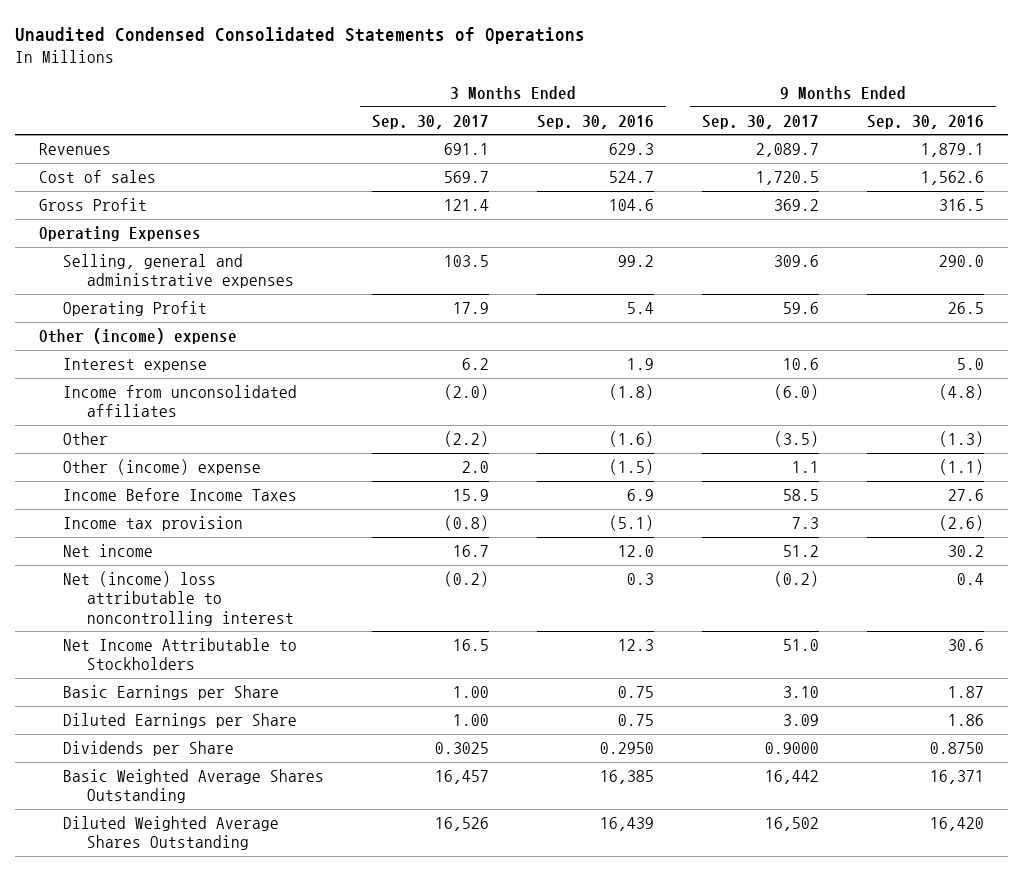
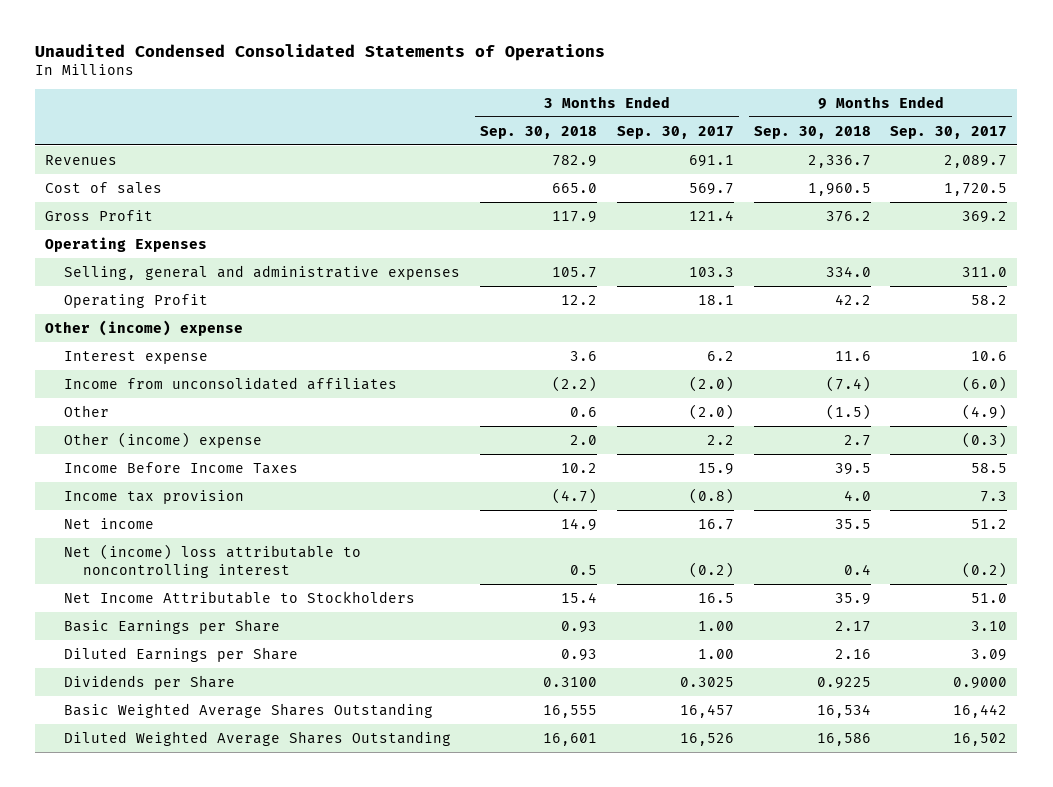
[537,114,655,129] Sep. 30, 2016 -> none
[867,114,985,129] Sep. 30, 2016 -> none
none -> [479,125,597,139] Sep. 30, 2018
none -> [753,125,871,139] Sep. 30, 2018
[444,255,490,268] 103.5 -> [688,266,734,277] 103.3
[774,255,820,268] 309.6 -> [962,266,1008,277] 311.0
[453,302,490,315] 17.9 -> [697,294,734,305] 18.1
[783,302,820,315] 59.6 -> [971,294,1008,305] 58.2
[444,431,490,448] (2.2) -> [688,403,734,420] (2.0)
[774,431,820,448] (3.5) -> [962,403,1008,420] (4.9)
[462,461,490,474] 2.0 -> [706,434,734,445] 2.2
[792,461,820,474] 1.1 -> [962,431,1008,448] (0.3)

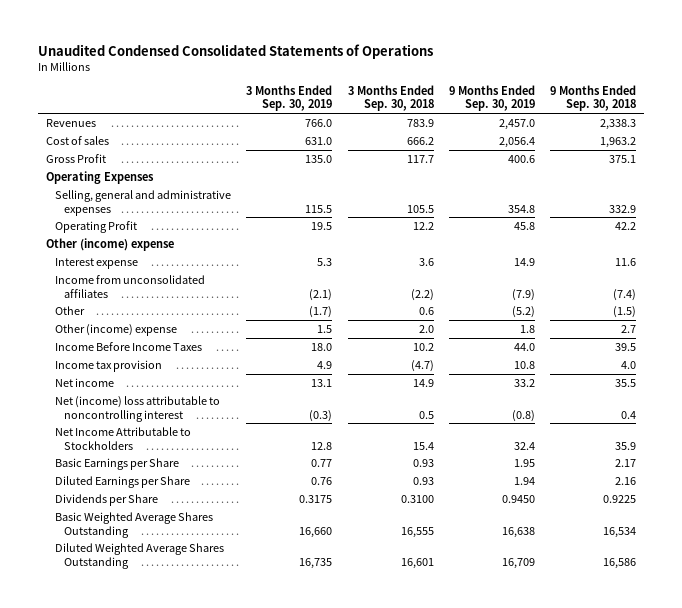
[616,125,734,139] Sep. 30, 2017 -> none
[890,125,1008,139] Sep. 30, 2017 -> none
none -> [246,84,333,112] 3 Months Ended Sep. 30, 2019
none -> [448,84,535,112] 9 Months Ended Sep. 30, 2019
[551,154,597,167] 782.9 -> [406,118,434,127] 783.9
[807,154,871,168] 2,336.7 -> [600,118,637,130] 2,338.3
[551,182,597,193] 665.0 -> [406,136,434,145] 666.2
[807,182,871,196] 1,960.5 -> [600,136,637,148] 1,963.2
[551,210,597,223] 117.9 -> [406,154,434,163] 117.7
[825,210,871,222] 376.2 -> [609,154,637,163] 375.1
[551,266,597,278] 105.7 -> [406,204,434,213] 105.5
[825,265,871,277] 334.0 -> [609,204,637,213] 332.9

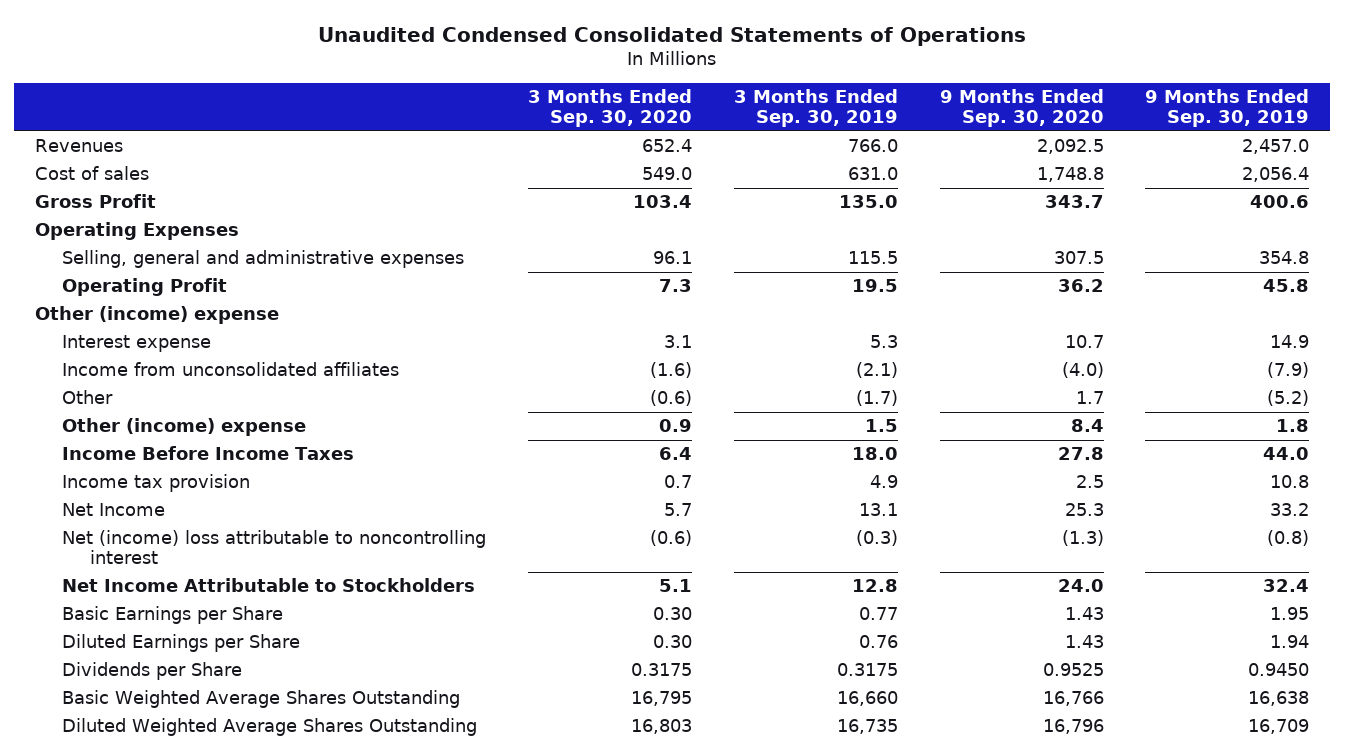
[347,84,434,112] 3 Months Ended Sep. 30, 2018 -> none
[550,84,637,112] 9 Months Ended Sep. 30, 2018 -> none
none -> [528,89,693,128] 3 Months Ended Sep. 30, 2020
none -> [939,89,1104,128] 9 Months Ended Sep. 30, 2020
[54,377,114,387] Net income -> [62,503,166,517] Net Income

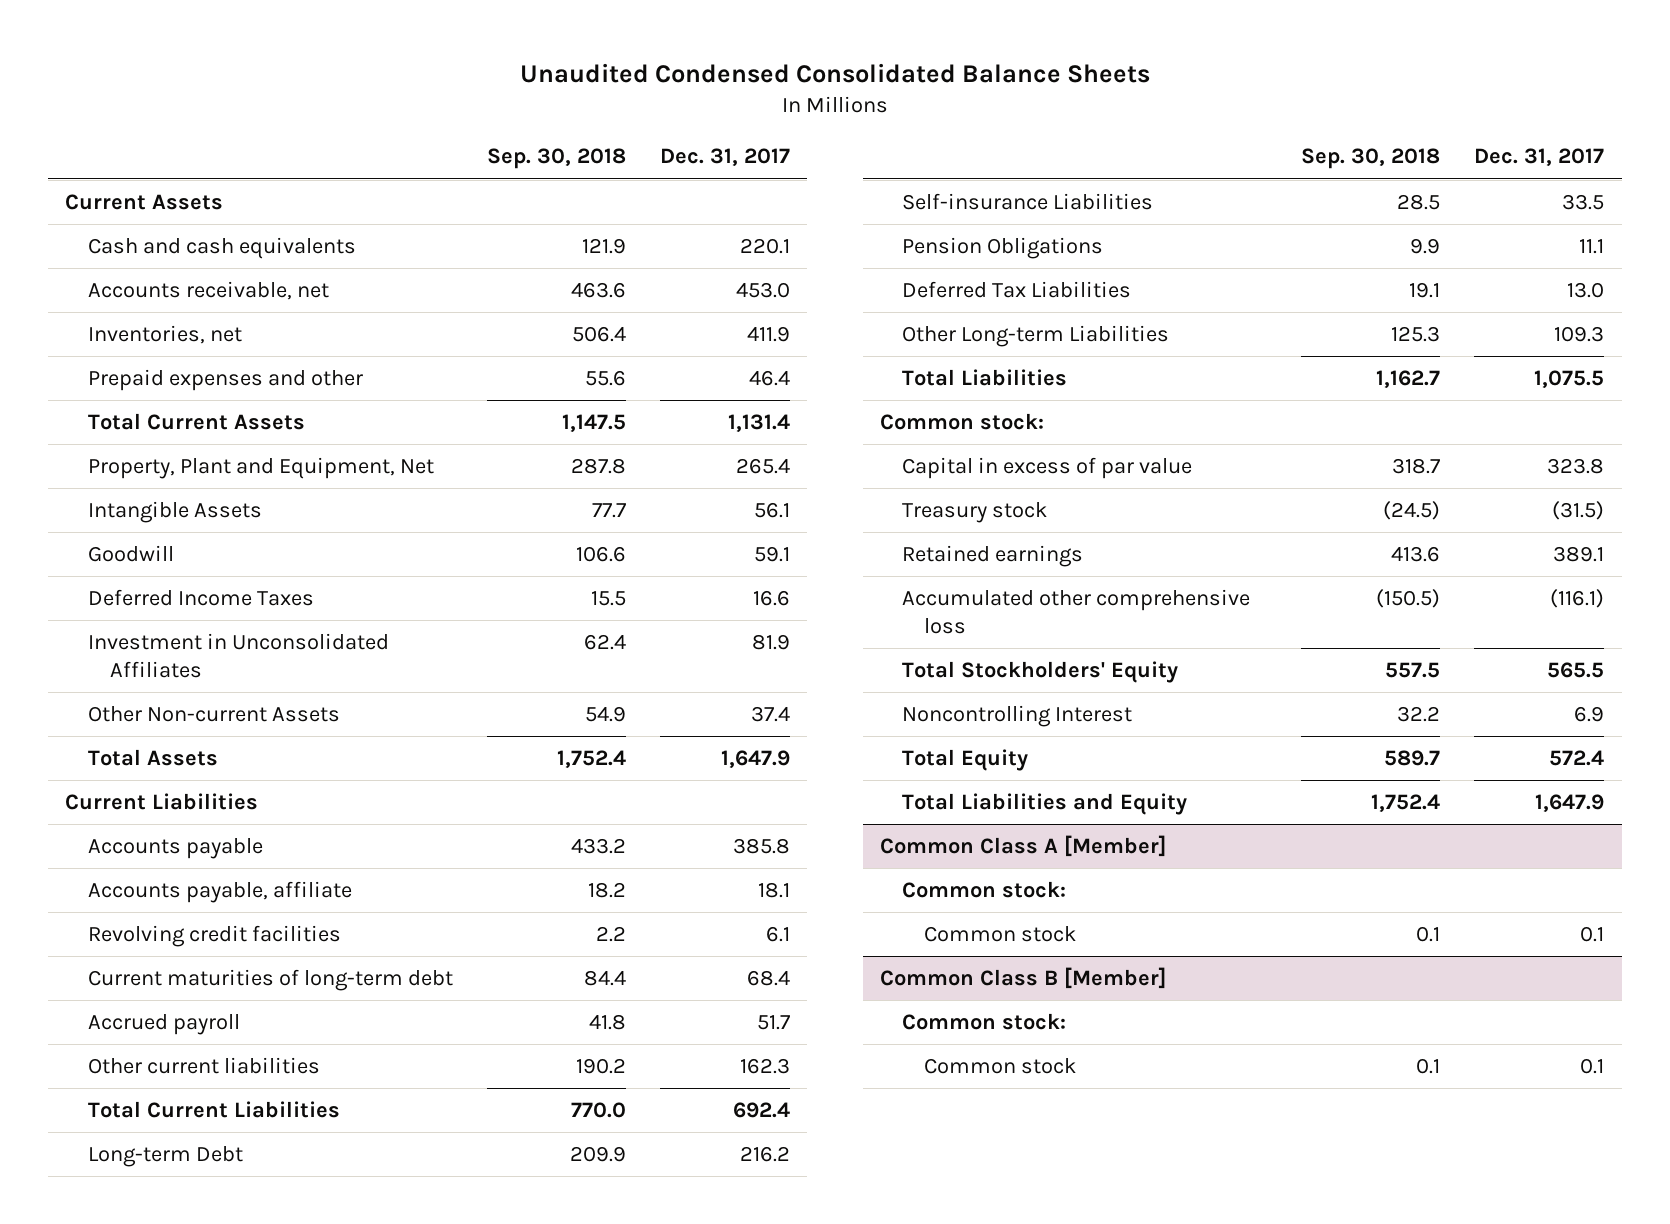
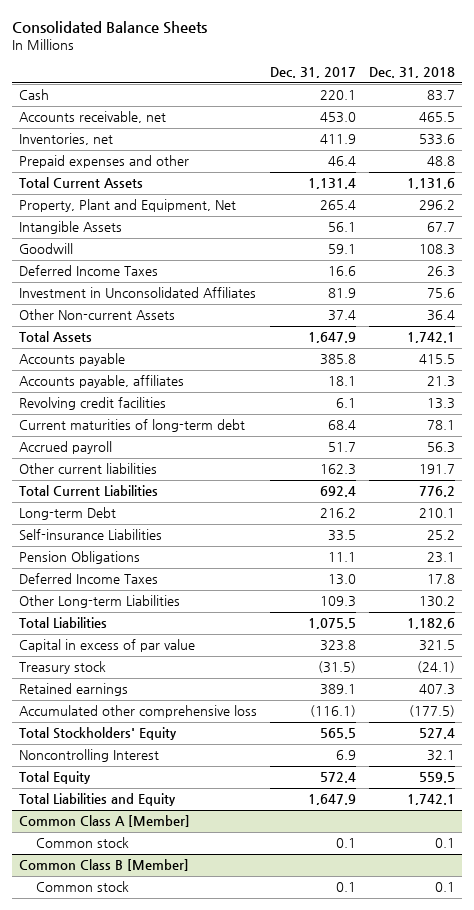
[519,63,1150,84] Unaudited Condensed Consolidated Balance Sheets -> [12,20,208,34] Consolidated Balance Sheets
[486,148,626,170] Sep. 30, 2018 -> none
none -> [369,67,456,79] Dec. 31, 2018
[65,194,224,211] Current Assets -> none
[87,237,356,260] Cash and cash equivalents -> [18,89,49,101] Cash
[65,793,259,811] Current Liabilities -> none
[87,881,352,904] Accounts payable, affiliate -> [18,375,184,389] Accounts payable, affiliates
[902,281,1132,299] Deferred Tax Liabilities -> [18,573,158,585] Deferred Income Taxes
[879,413,1044,431] Common stock: -> none
[902,881,1067,899] Common stock: -> none
[902,1013,1067,1031] Common stock: -> none

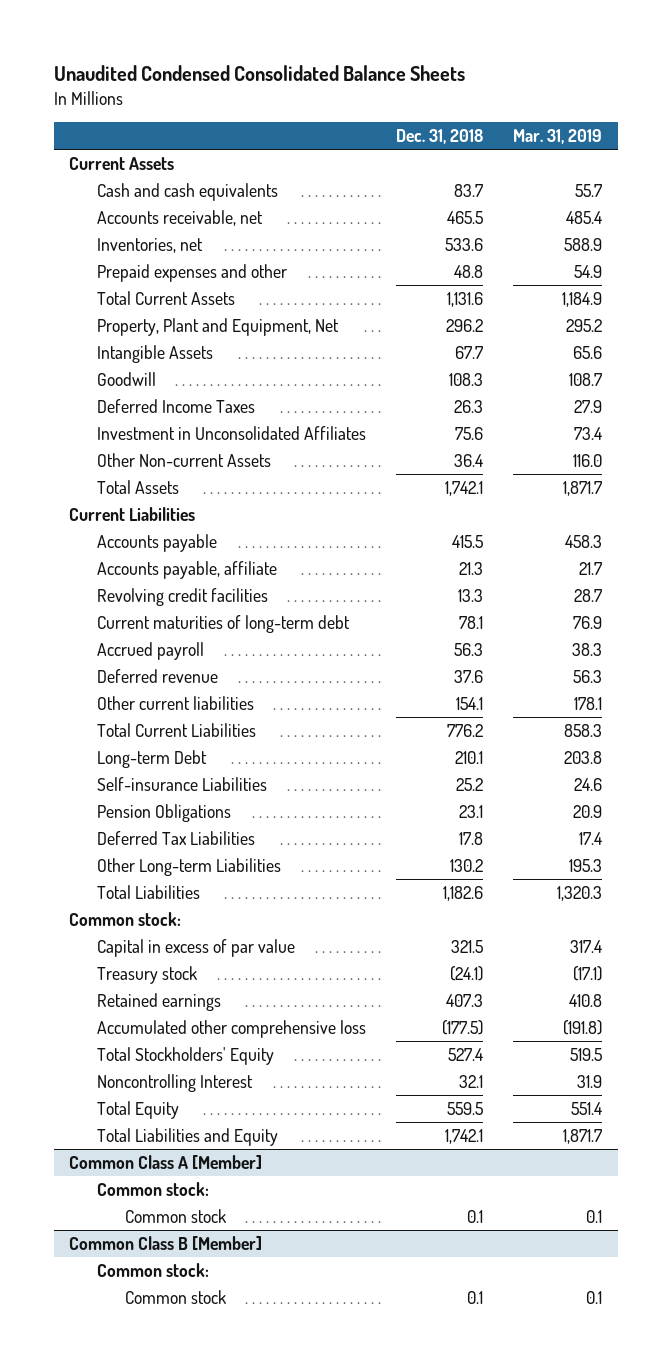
[12,20,208,34] Consolidated Balance Sheets -> [53,65,465,82] Unaudited Condensed Consolidated Balance Sheets
[270,67,357,79] Dec. 31, 2017 -> none
none -> [513,129,603,145] Mar. 31, 2019
none -> [69,157,175,171] Current Assets
[18,89,49,101] Cash -> [96,183,278,202] Cash and cash equivalents
none -> [69,507,196,522] Current Liabilities
[18,375,184,389] Accounts payable, affiliates -> [96,561,277,580] Accounts payable, affiliate
none -> [96,669,218,684] Deferred revenue
[419,464,456,475] 191.7 -> [456,697,484,711] 154.1
[18,573,158,585] Deferred Income Taxes -> [96,831,255,846] Deferred Tax Liabilities
none -> [69,912,182,927] Common stock:
none -> [96,1182,209,1197] Common stock:
none -> [96,1263,209,1278] Common stock:

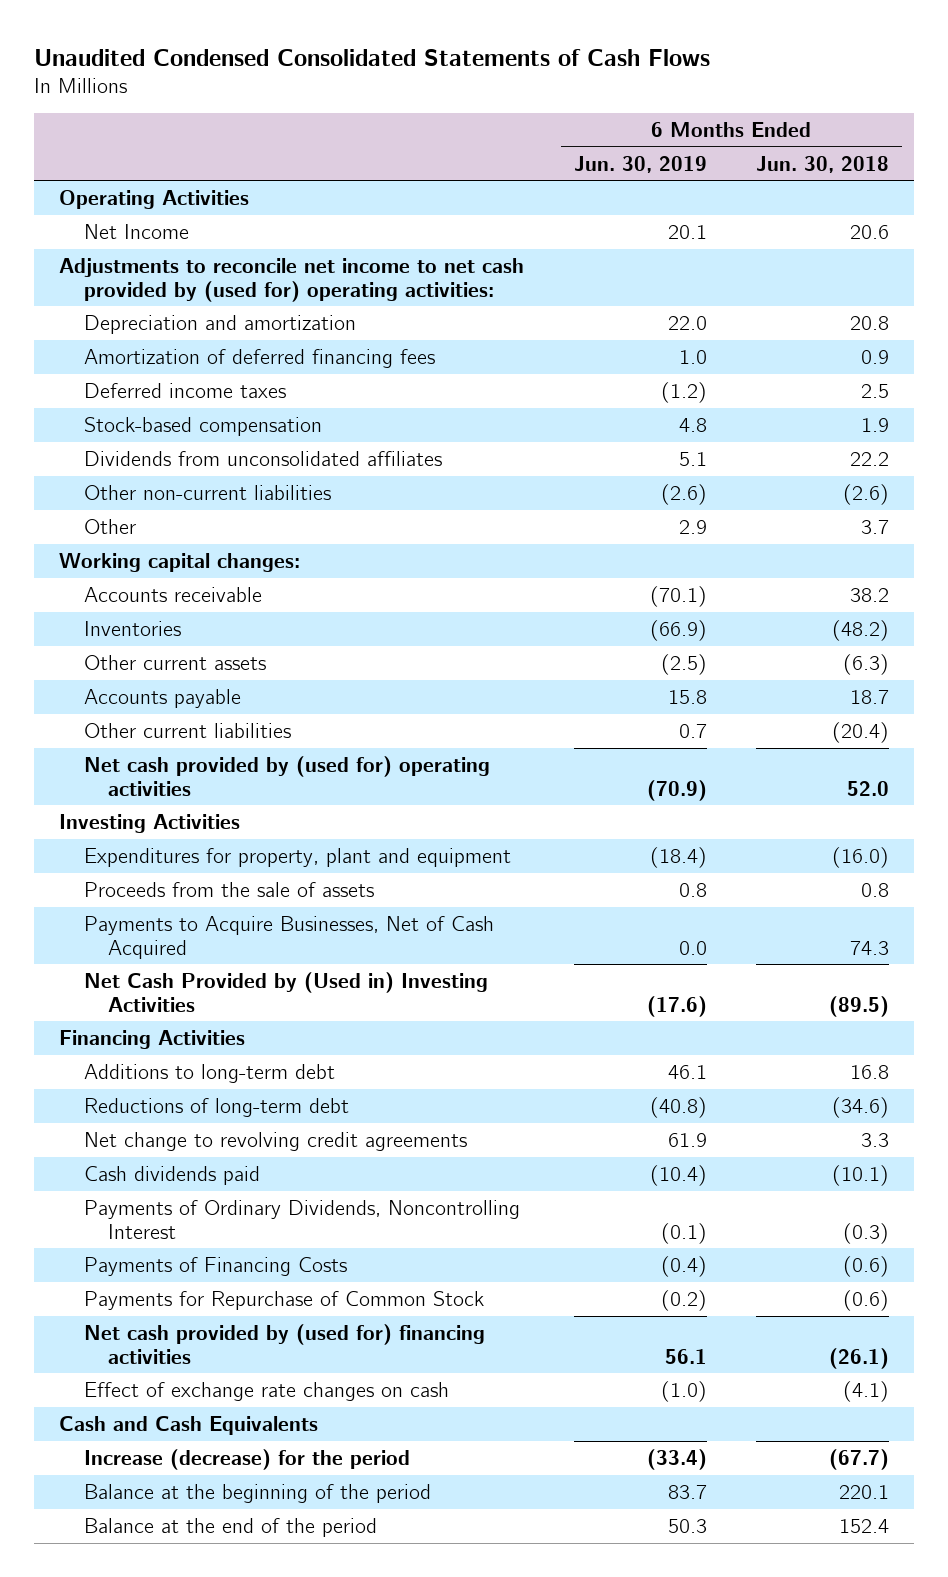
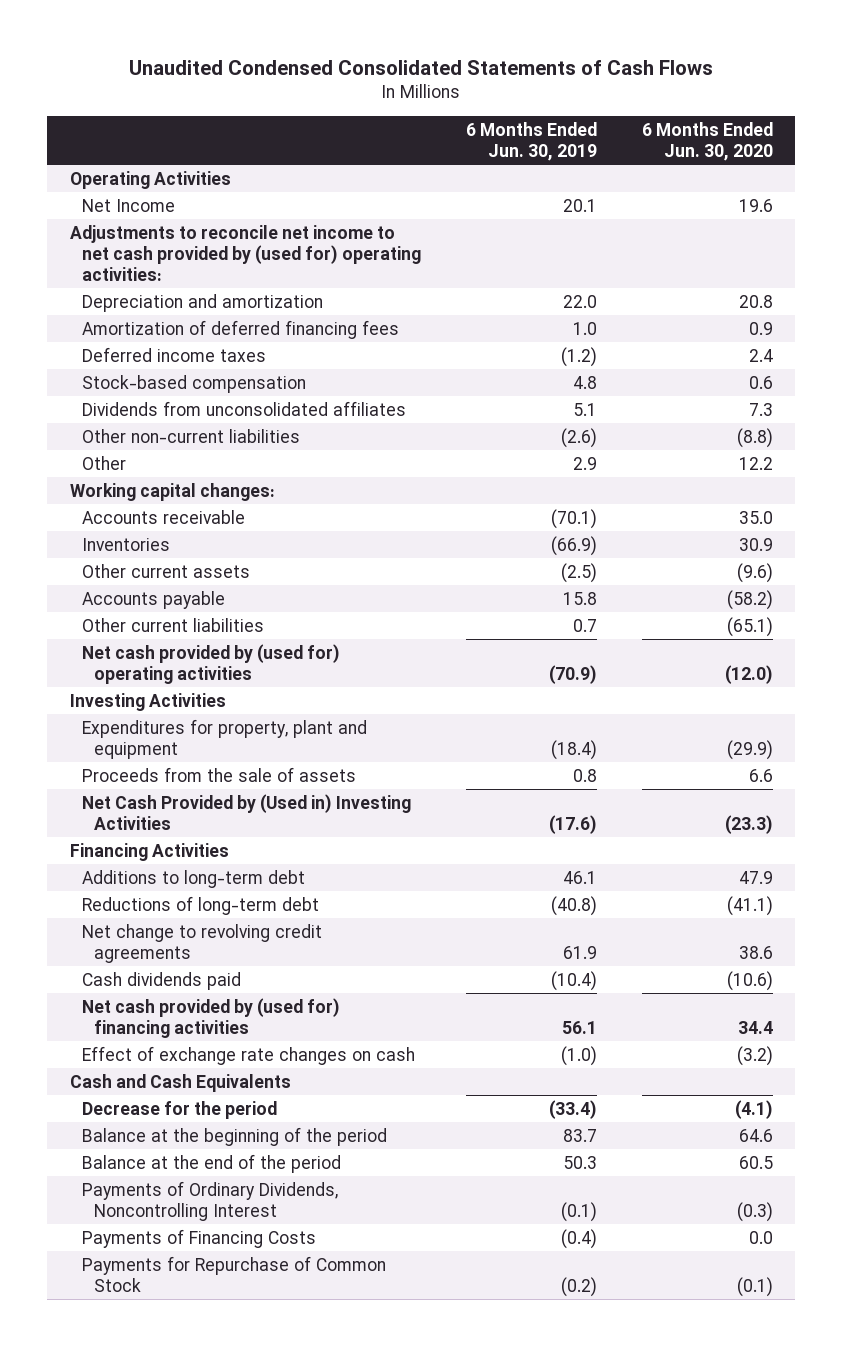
[756,155,890,173] Jun. 30, 2018 -> none
none -> [641,121,773,162] 6 Months Ended Jun. 30, 2020
[83,915,494,959] Payments to Acquire Businesses, Net of Cash Acquired -> none
[83,1448,410,1470] Increase (decrease) for the period -> [81,1100,277,1119] Decrease for the period
[83,1199,520,1239] Payments of Ordinary Dividends, Noncontrolling Interest -> [81,1180,338,1221] Payments of Ordinary Dividends, Noncontrolling Interest
[83,1256,347,1276] Payments of Financing Costs -> [81,1228,316,1248] Payments of Financing Costs
[83,1290,484,1310] Payments for Repurchase of Common Stock -> [81,1255,386,1292] Payments for Repurchase of Common Stock

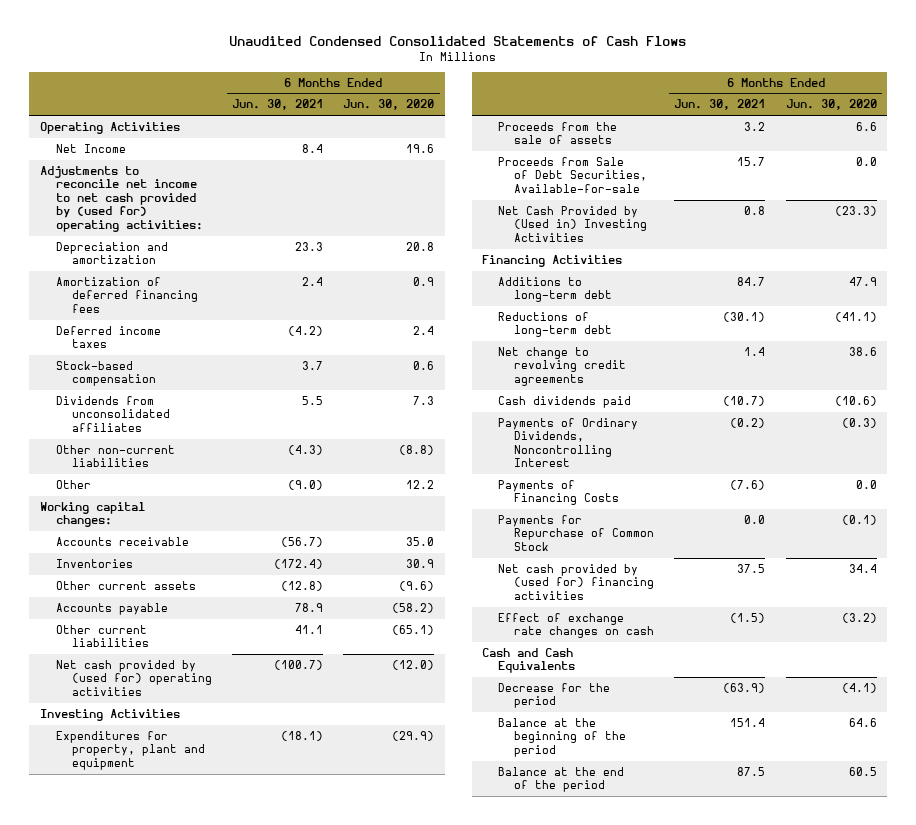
[465,121,597,162] 6 Months Ended Jun. 30, 2019 -> none
none -> [232,99,324,111] Jun. 30, 2021
none -> [497,156,647,193] Proceeds from Sale of Debt Securities, Available-for-sale
[81,1180,338,1221] Payments of Ordinary Dividends, Noncontrolling Interest -> [497,417,638,468] Payments of Ordinary Dividends, Noncontrolling Interest
[81,1228,316,1248] Payments of Financing Costs -> [497,479,619,506] Payments of Financing Costs
[81,1255,386,1292] Payments for Repurchase of Common Stock -> [497,514,654,551] Payments for Repurchase of Common Stock

